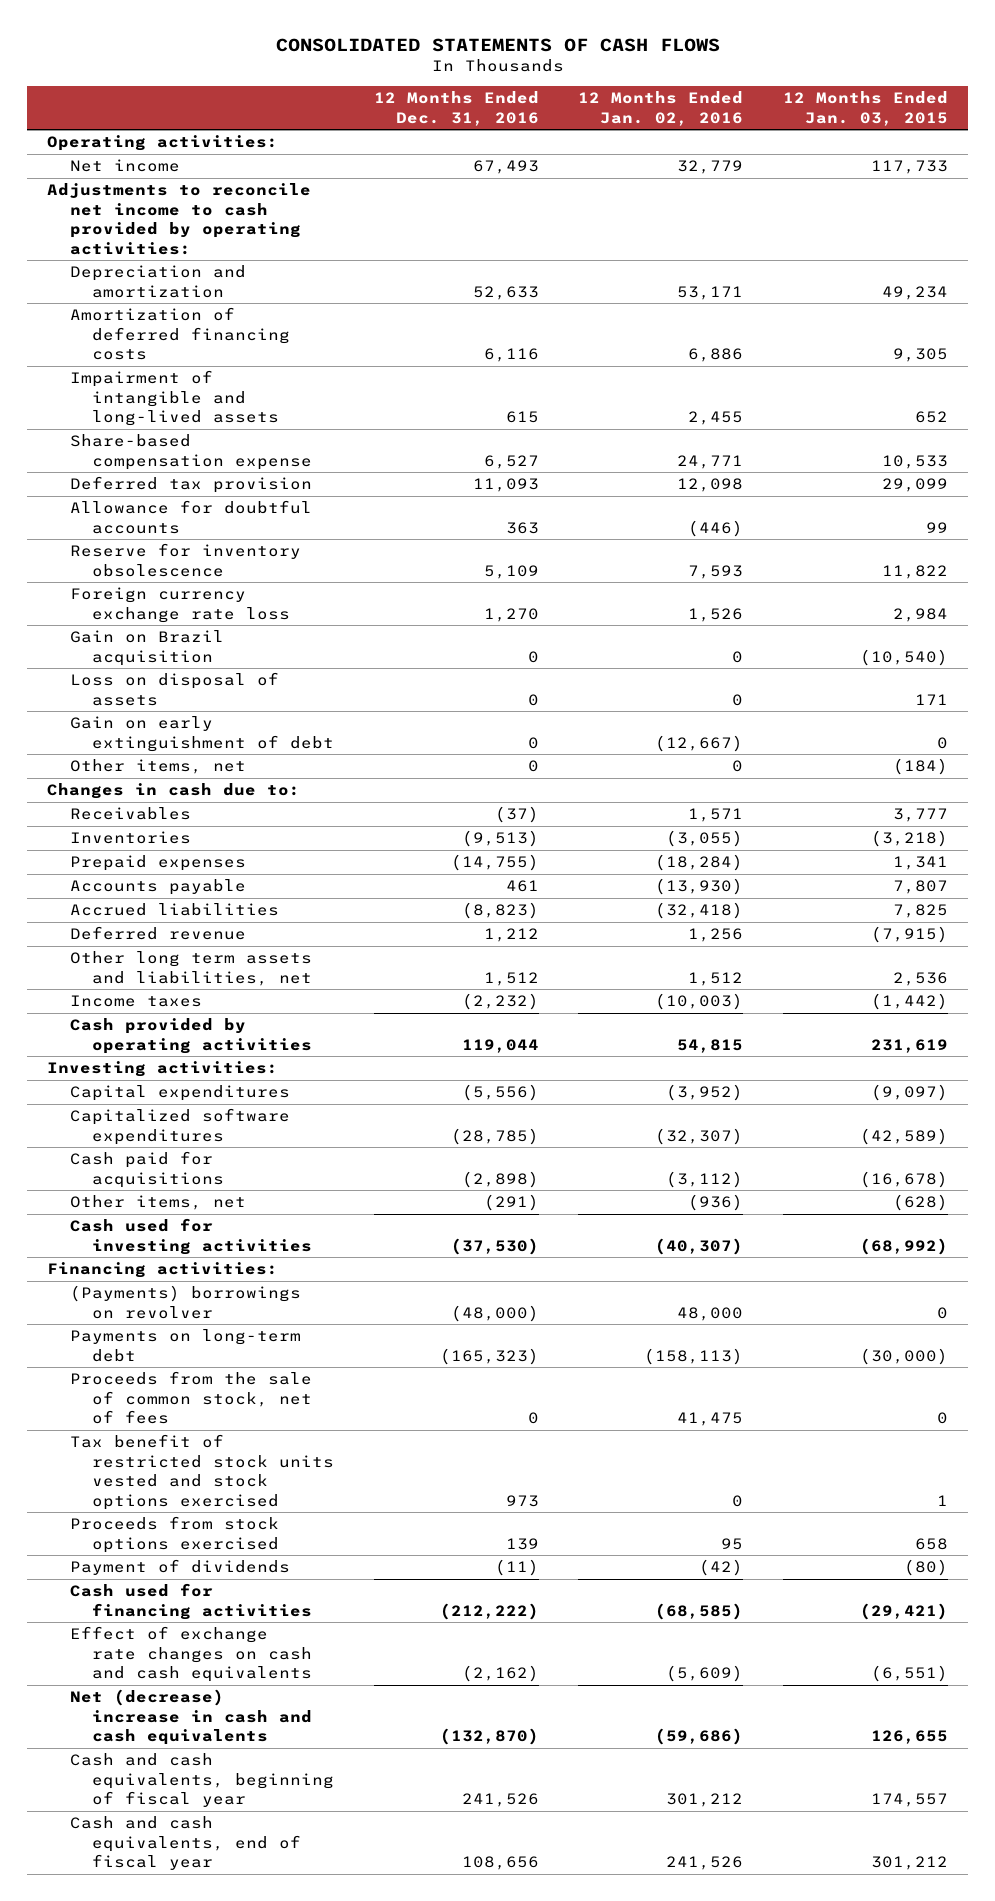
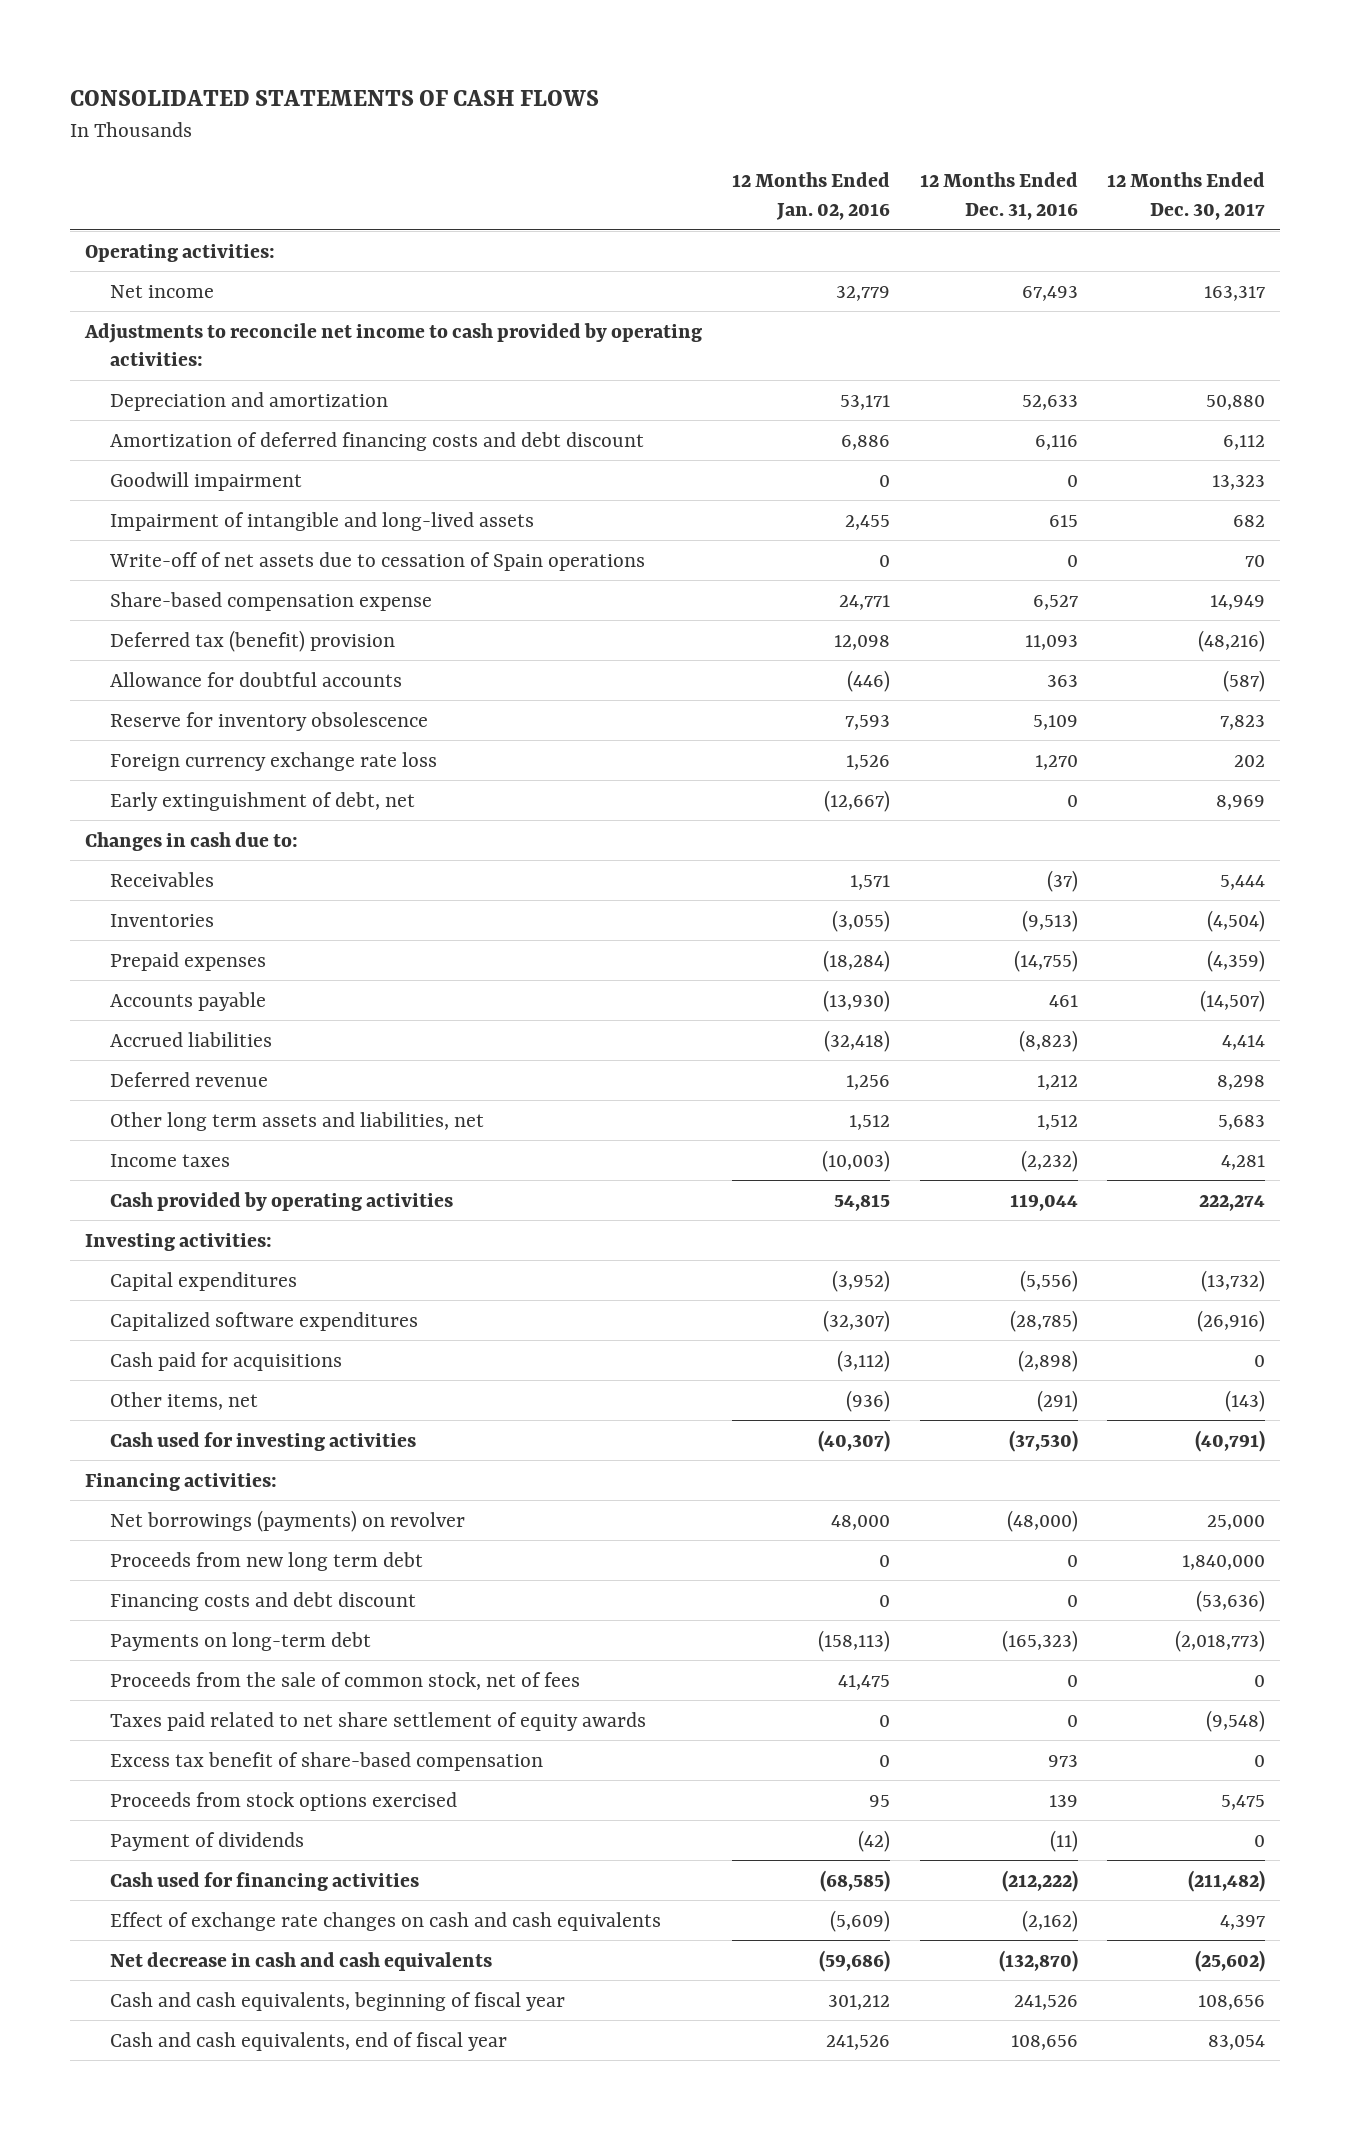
[783,91,949,126] 12 Months Ended Jan. 03, 2015 -> none
none -> [1107,172,1266,221] 12 Months Ended Dec. 30, 2017
[69,307,291,361] Amortization of deferred financing costs -> [109,431,644,451] Amortization of deferred financing costs and debt discount
none -> [109,471,302,491] Goodwill impairment
none -> [108,551,645,571] Write-off of net assets due to cessation of Spain operations
[69,476,312,494] Deferred tax provision -> [109,629,395,652] Deferred tax (benefit) provision
[69,630,224,666] Gain on Brazil acquisition -> none
[69,672,279,706] Loss on disposal of assets -> none
[69,759,246,775] Other items, net -> none
[69,716,335,752] Gain on early extinguishment of debt -> [109,791,415,811] Early extinguishment of debt, net
[69,1285,301,1319] (Payments) borrowings on revolver -> [109,1509,465,1532] Net borrowings (payments) on revolver
none -> [109,1551,423,1571] Proceeds from new long term debt
none -> [109,1591,416,1611] Financing costs and debt discount
none -> [109,1711,646,1731] Taxes paid related to net share settlement of equity awards
[69,1434,335,1510] Tax benefit of restricted stock units vested and stock options exercised -> [109,1751,543,1771] Excess tax benefit of share-based compensation
[69,1689,313,1746] Net (decrease) increase in cash and cash equivalents -> [109,1951,492,1971] Net decrease in cash and cash equivalents

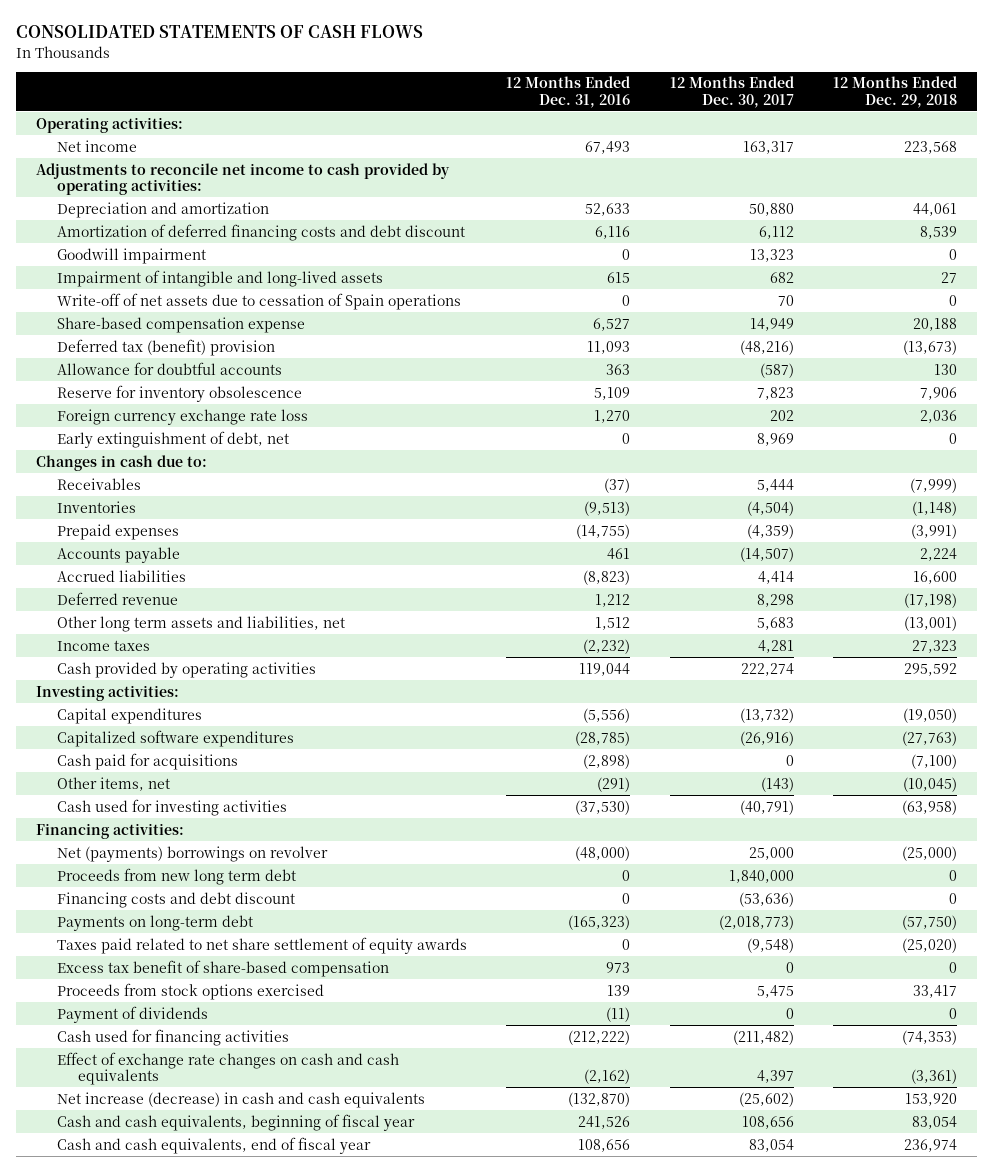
[731,172,890,221] 12 Months Ended Jan. 02, 2016 -> none
none -> [833,76,958,108] 12 Months Ended Dec. 29, 2018
[109,1509,465,1532] Net borrowings (payments) on revolver -> [57,845,329,862] Net (payments) borrowings on revolver
[109,1671,580,1690] Proceeds from the sale of common stock, net of fees -> none
[109,1951,492,1971] Net decrease in cash and cash equivalents -> [57,1091,426,1108] Net increase (decrease) in cash and cash equivalents

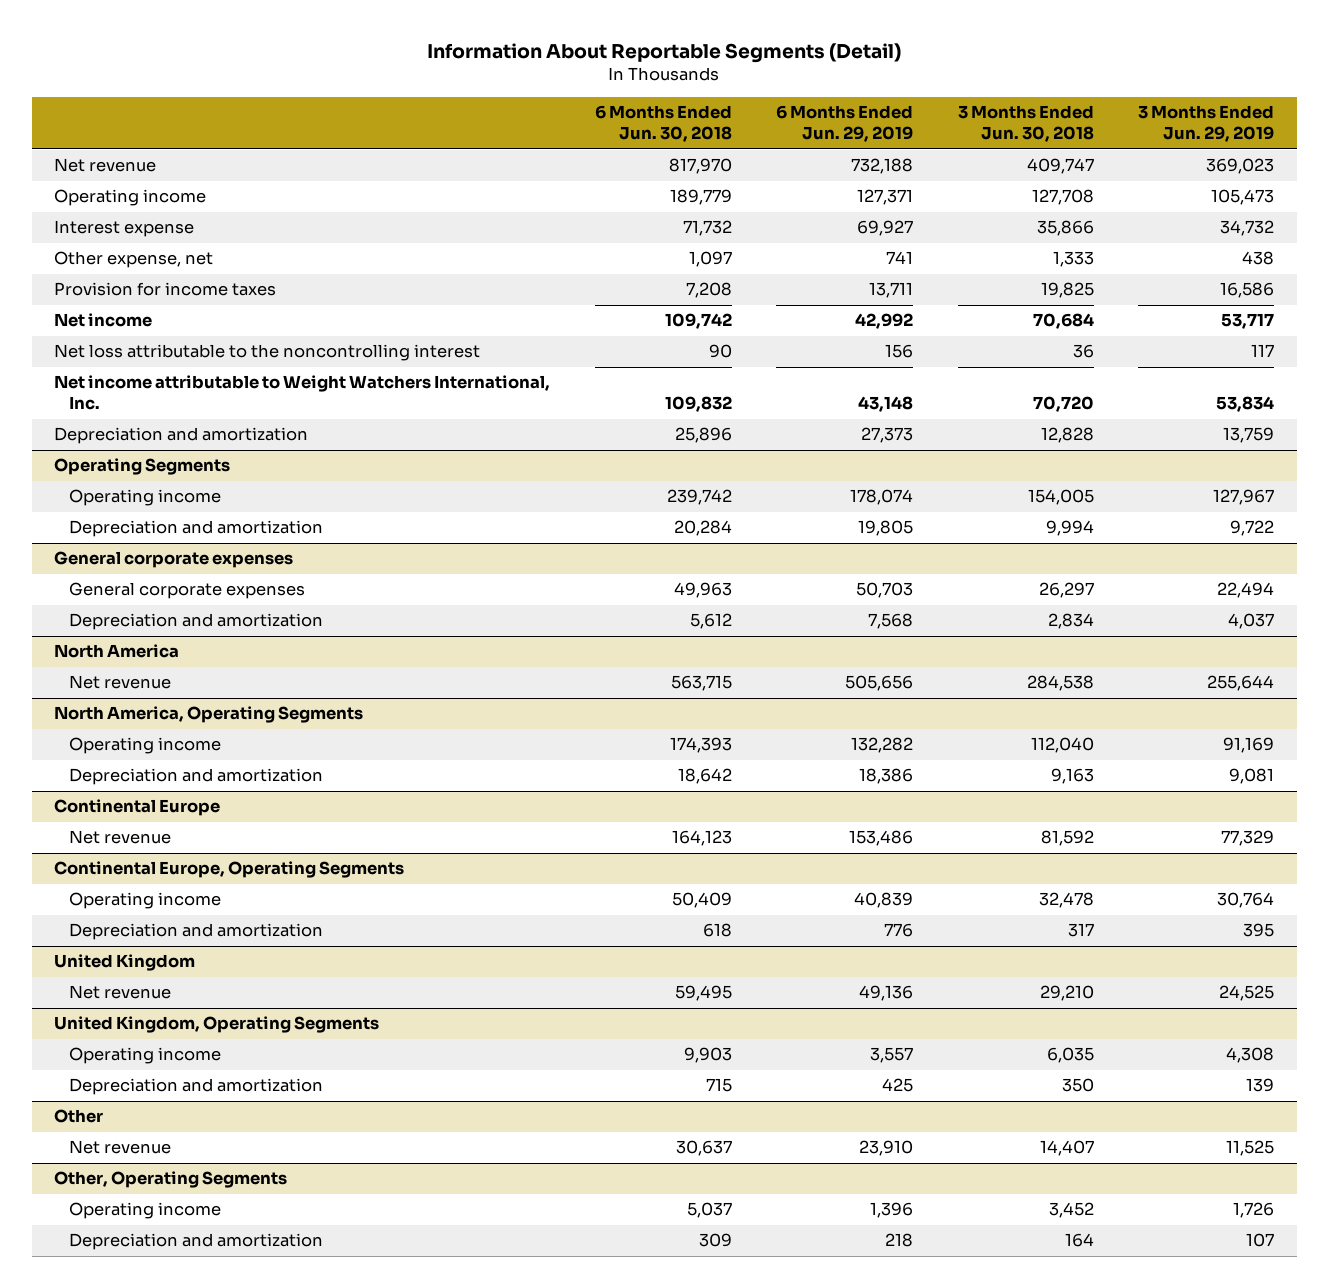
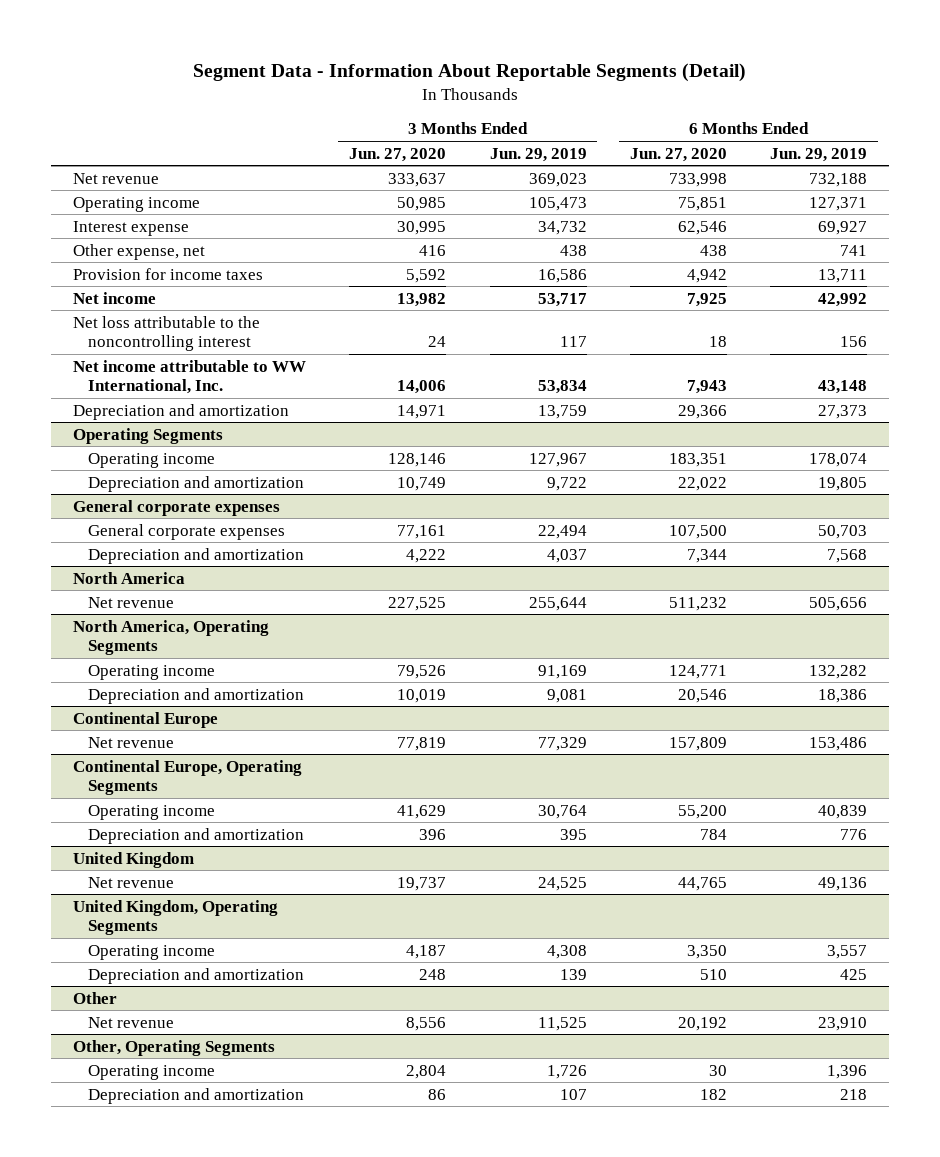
[427,42,902,63] Information About Reportable Segments (Detail) -> [193,63,747,83] Segment Data - Information About Reportable Segments (Detail)
[594,105,732,143] 6 Months Ended Jun. 30, 2018 -> none
[957,105,1094,143] 3 Months Ended Jun. 30, 2018 -> none
none -> [349,147,447,162] Jun. 27, 2020
none -> [629,147,727,162] Jun. 27, 2020
[54,375,551,411] Net income attributable to Weight Watchers International, Inc. -> [72,359,306,395] Net income attributable to WW International, Inc.

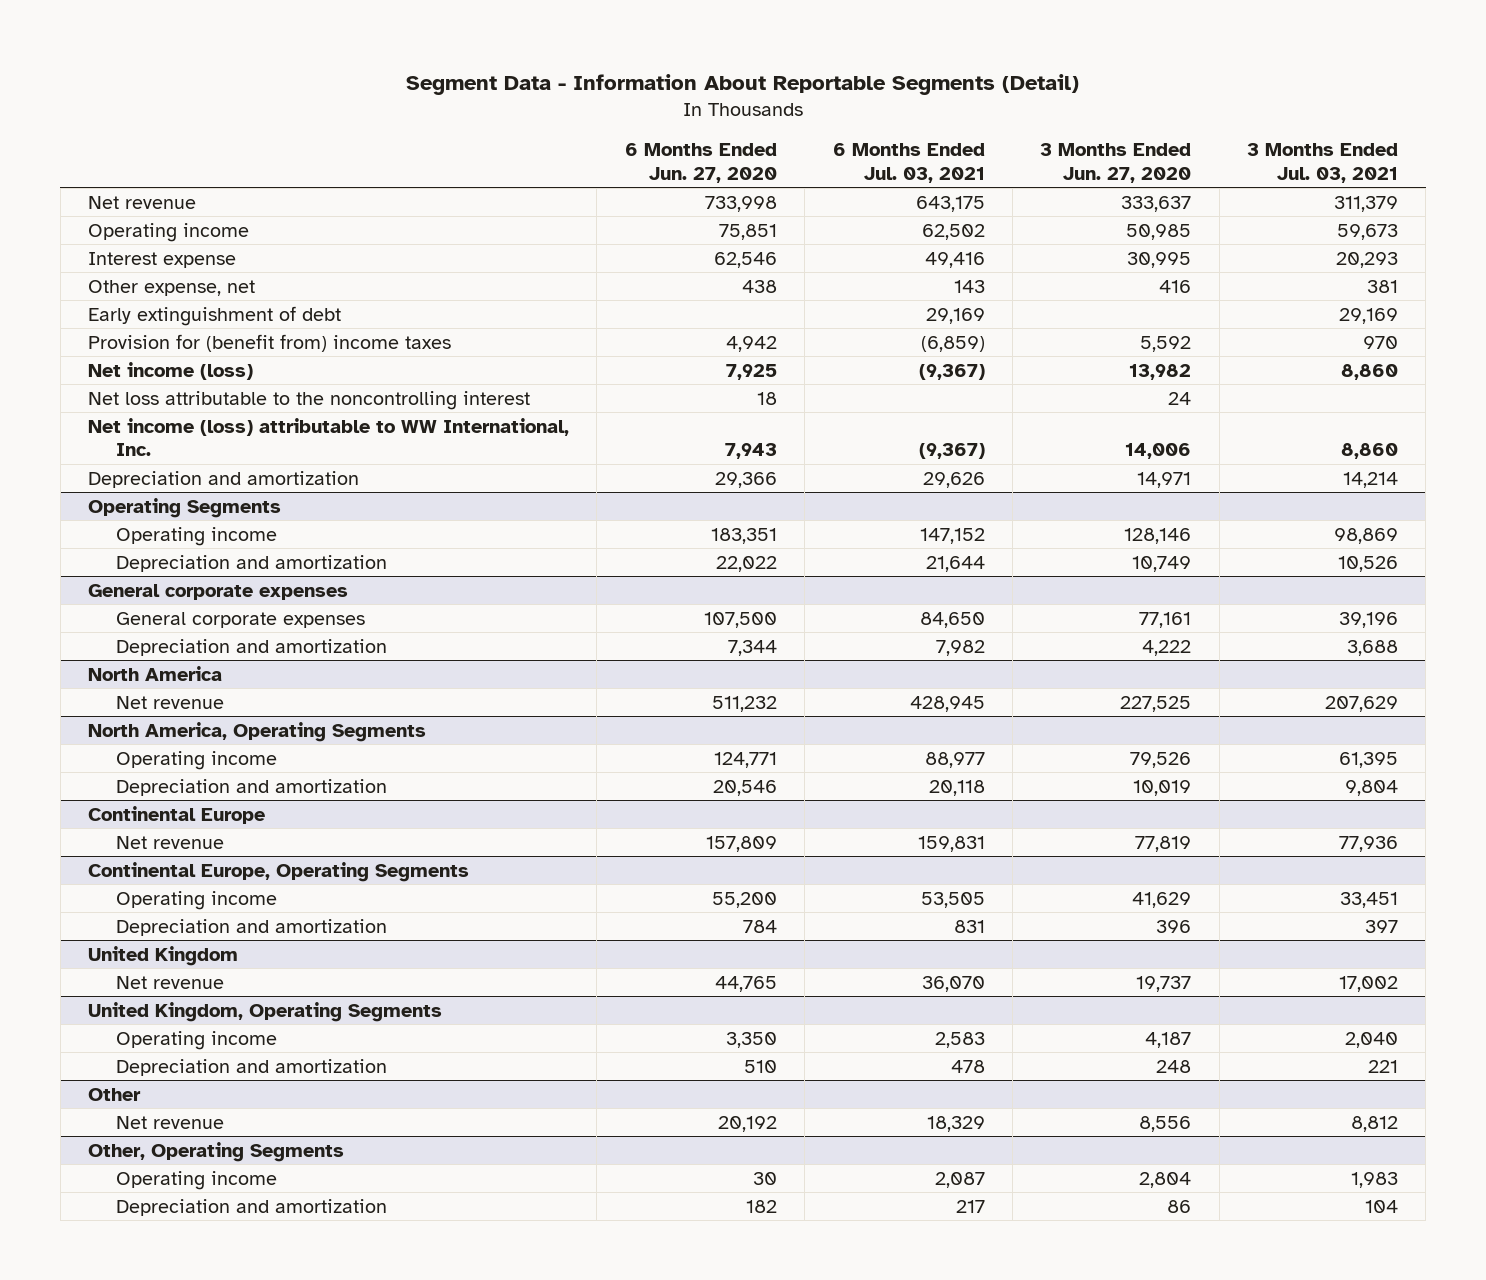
[489,147,587,162] Jun. 29, 2019 -> none
[770,147,868,162] Jun. 29, 2019 -> none
none -> [832,143,985,183] 6 Months Ended Jul. 03, 2021
none -> [1247,143,1399,183] 3 Months Ended Jul. 03, 2021
none -> [88,305,342,326] Early extinguishment of debt
[72,267,263,280] Provision for income taxes -> [88,333,452,352] Provision for (benefit from) income taxes
[72,291,156,304] Net income -> [88,361,254,380] Net income (loss)
[72,359,306,395] Net income attributable to WW International, Inc. -> [88,417,570,457] Net income (loss) attributable to WW International, Inc.

